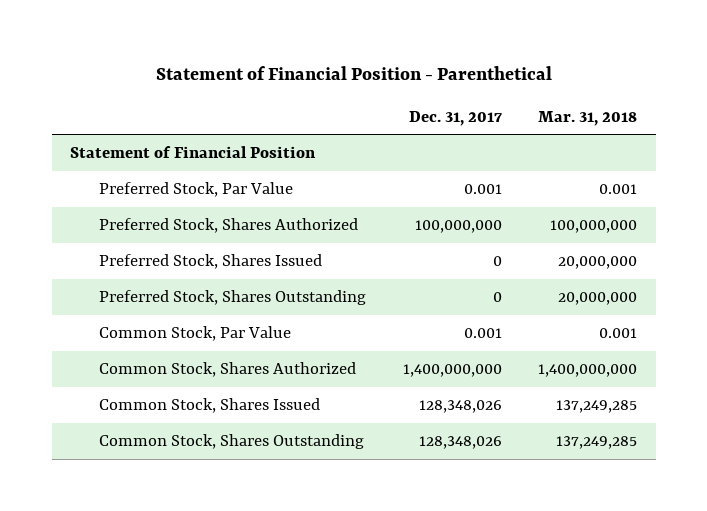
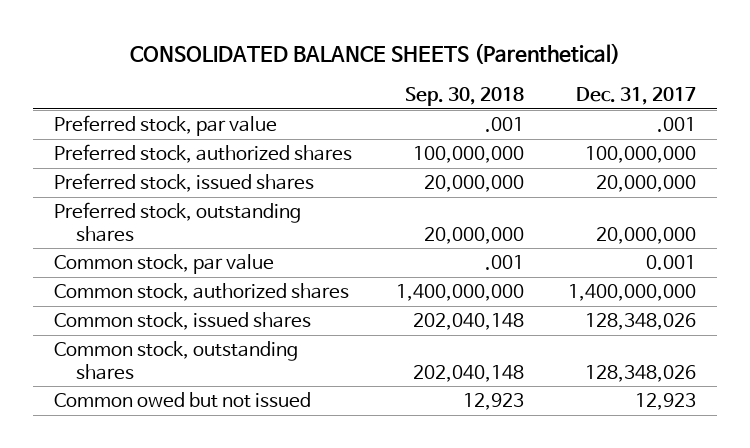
[155,66,552,81] Statement of Financial Position - Parenthetical -> [129,43,620,65] CONSOLIDATED BALANCE SHEETS (Parenthetical)
[538,110,638,126] Mar. 31, 2018 -> none
none -> [404,86,524,106] Sep. 30, 2018
[70,146,317,159] Statement of Financial Position -> none
[99,182,294,198] Preferred Stock, Par Value -> [54,115,278,137] Preferred stock, par value
[463,184,502,195] 0.001 -> [656,117,696,133] .001
[99,218,359,234] Preferred Stock, Shares Authorized -> [54,144,353,164] Preferred stock, authorized shares
[99,254,323,270] Preferred Stock, Shares Issued -> [54,173,315,193] Preferred stock, issued shares
[492,256,502,267] 0 -> [595,175,696,193] 20,000,000
[99,290,367,306] Preferred Stock, Shares Outstanding -> [54,202,302,242] Preferred stock, outstanding shares
[492,292,502,303] 0 -> [595,226,696,244] 20,000,000
[99,326,292,342] Common Stock, Par Value -> [54,254,275,275] Common stock, par value
[99,362,357,378] Common Stock, Shares Authorized -> [54,283,350,302] Common stock, authorized shares
[99,398,321,414] Common Stock, Shares Issued -> [54,312,312,331] Common stock, issued shares
[99,434,365,450] Common Stock, Shares Outstanding -> [54,341,299,380] Common stock, outstanding shares
none -> [54,392,312,409] Common owed but not issued

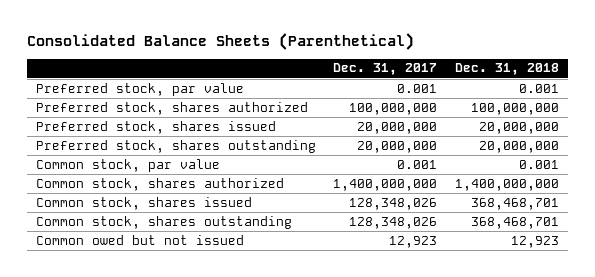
[129,43,620,65] CONSOLIDATED BALANCE SHEETS (Parenthetical) -> [26,33,414,51] Consolidated Balance Sheets (Parenthetical)
[404,86,524,106] Sep. 30, 2018 -> none
none -> [454,63,559,76] Dec. 31, 2018
[656,117,696,133] .001 -> [397,83,438,93] 0.001
[54,144,353,164] Preferred stock, authorized shares -> [35,101,308,115] Preferred stock, shares authorized
[54,173,315,193] Preferred stock, issued shares -> [35,120,276,134] Preferred stock, shares issued
[54,202,302,242] Preferred stock, outstanding shares -> [35,139,316,153] Preferred stock, shares outstanding
[54,283,350,302] Common stock, authorized shares -> [35,177,284,191] Common stock, shares authorized
[54,312,312,331] Common stock, issued shares -> [35,196,252,210] Common stock, shares issued
[54,341,299,380] Common stock, outstanding shares -> [35,215,292,229] Common stock, shares outstanding

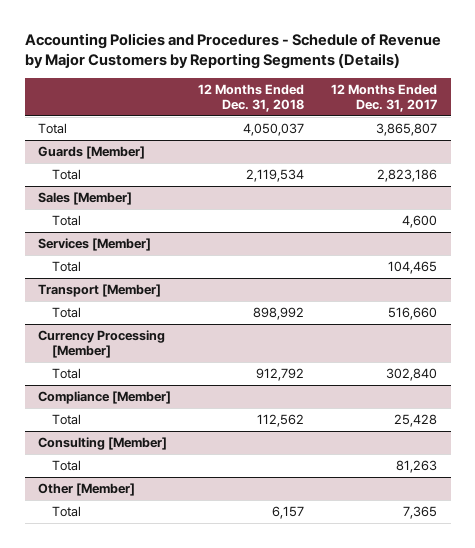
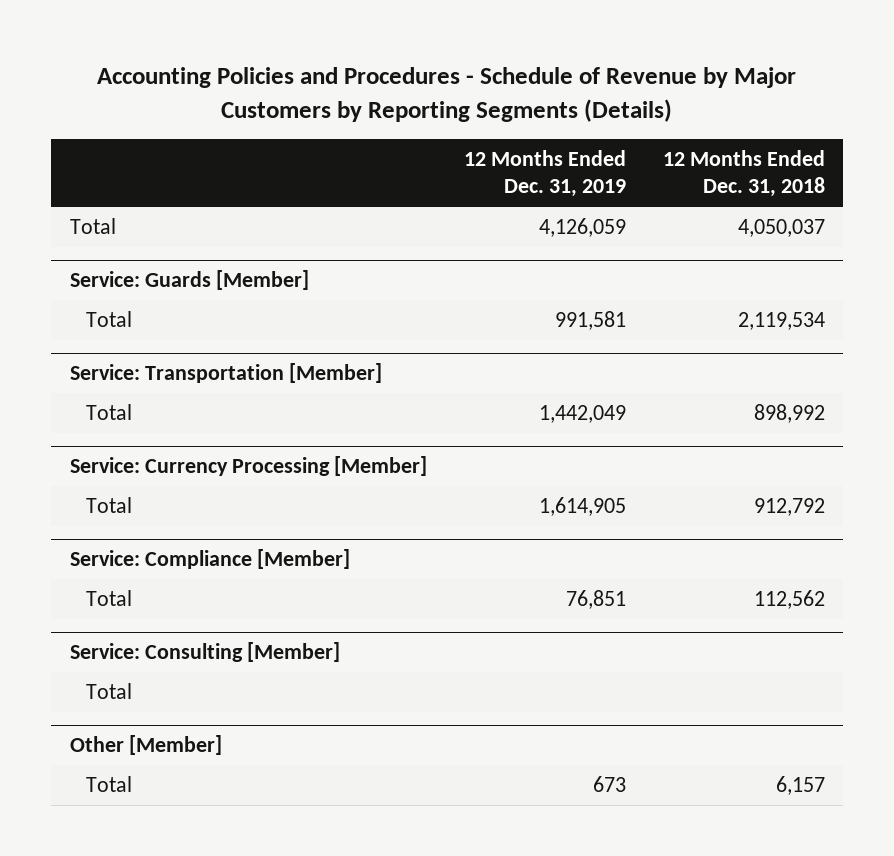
[331,83,438,113] 12 Months Ended Dec. 31, 2017 -> none
none -> [463,150,626,198] 12 Months Ended Dec. 31, 2019
[38,145,146,159] Guards [Member] -> [69,270,309,291] Service: Guards [Member]
[38,191,133,205] Sales [Member] -> none
[51,214,81,226] Total -> none
[38,237,152,251] Services [Member] -> none
[51,260,81,272] Total -> none
[38,283,162,297] Transport [Member] -> [69,363,382,384] Service: Transportation [Member]
[38,329,166,359] Currency Processing [Member] -> [69,456,427,477] Service: Currency Processing [Member]
[38,390,172,404] Compliance [Member] -> [69,549,350,570] Service: Compliance [Member]
[38,436,168,450] Consulting [Member] -> [69,642,340,663] Service: Consulting [Member]

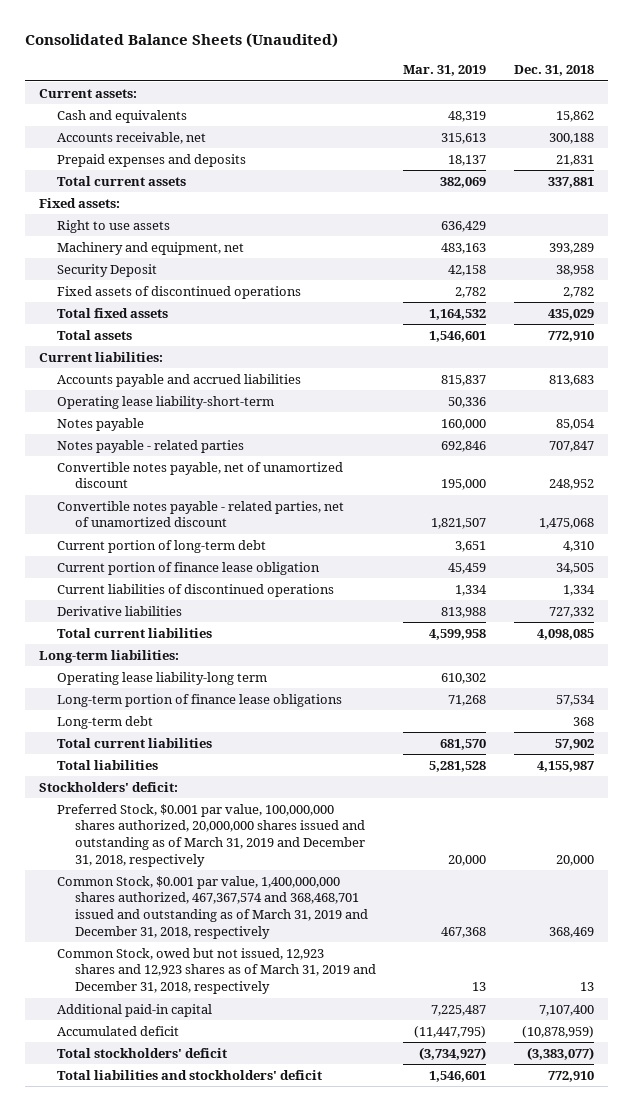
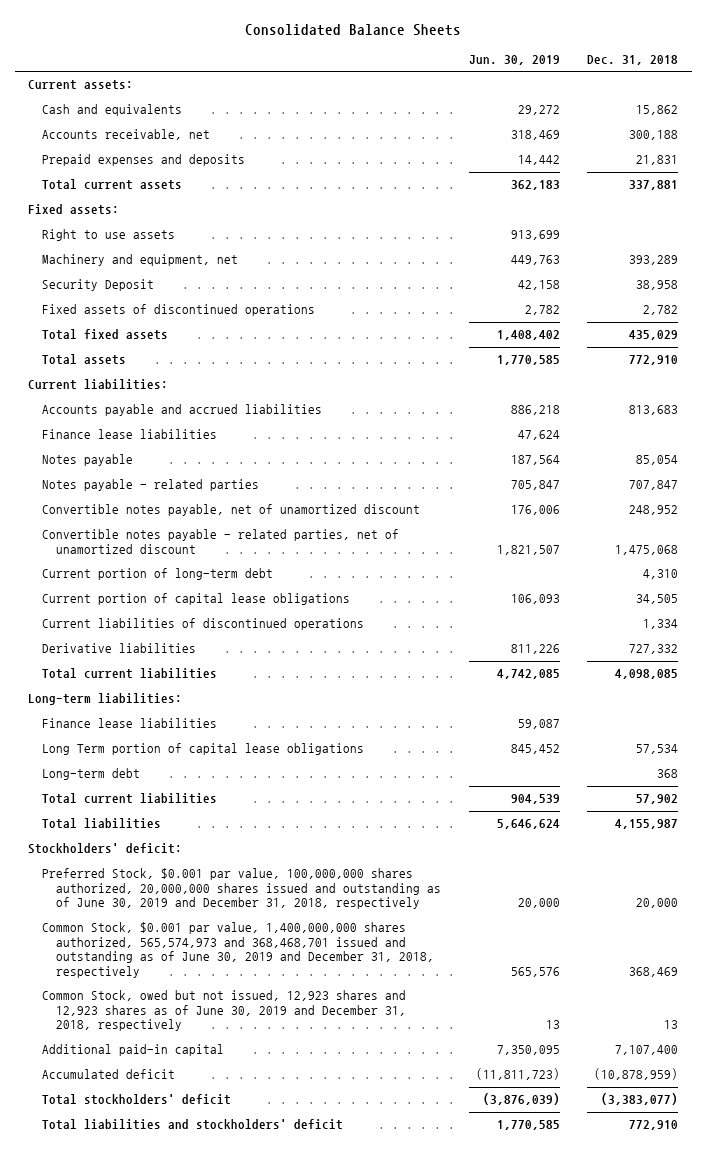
[25,33,339,49] Consolidated Balance Sheets (Unaudited) -> [245,23,462,36] Consolidated Balance Sheets
[403,65,487,77] Mar. 31, 2019 -> none
none -> [468,54,560,65] Jun. 30, 2019
[56,395,274,409] Operating lease liability-short-term -> none
none -> [42,429,218,440] Finance lease liabilities
[56,561,320,575] Current portion of finance lease obligation -> [42,593,351,606] Current portion of capital lease obligations
[56,671,267,685] Operating lease liability-long term -> none
none -> [42,718,218,729] Finance lease liabilities
[56,693,342,707] Long-term portion of finance lease obligations -> [42,743,365,756] Long Term portion of capital lease obligations
[56,803,365,867] Preferred Stock, $0.001 par value, 100,000,000 shares authorized, 20,000,000 shares issued and outstanding as of March 31, 2019 and December 31, 2018, respectively -> [42,868,441,910] Preferred Stock, $0.001 par value, 100,000,000 shares authorized, 20,000,000 shares issued and outstanding as of June 30, 2019 and December 31, 2018, respectively
[56,875,368,939] Common Stock, $0.001 par value, 1,400,000,000 shares authorized, 467,367,574 and 368,468,701 issued and outstanding as of March 31, 2019 and December 31, 2018, respectively -> [42,922,434,978] Common Stock, $0.001 par value, 1,400,000,000 shares authorized, 565,574,973 and 368,468,701 issued and outstanding as of June 30, 2019 and December 31, 2018, respectively
[56,947,376,995] Common Stock, owed but not issued, 12,923 shares and 12,923 shares as of March 31, 2019 and December 31, 2018, respectively -> [42,990,407,1032] Common Stock, owed but not issued, 12,923 shares and 12,923 shares as of June 30, 2019 and December 31, 2018, respectively

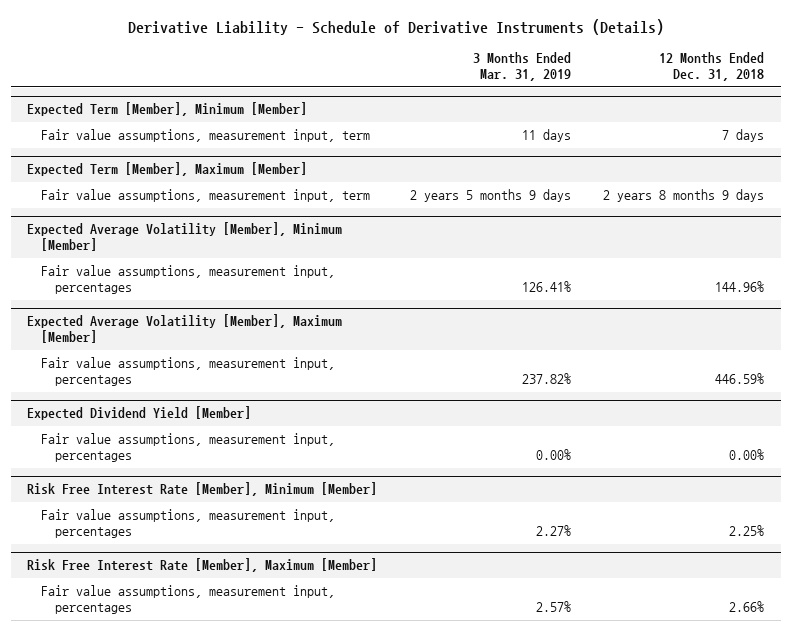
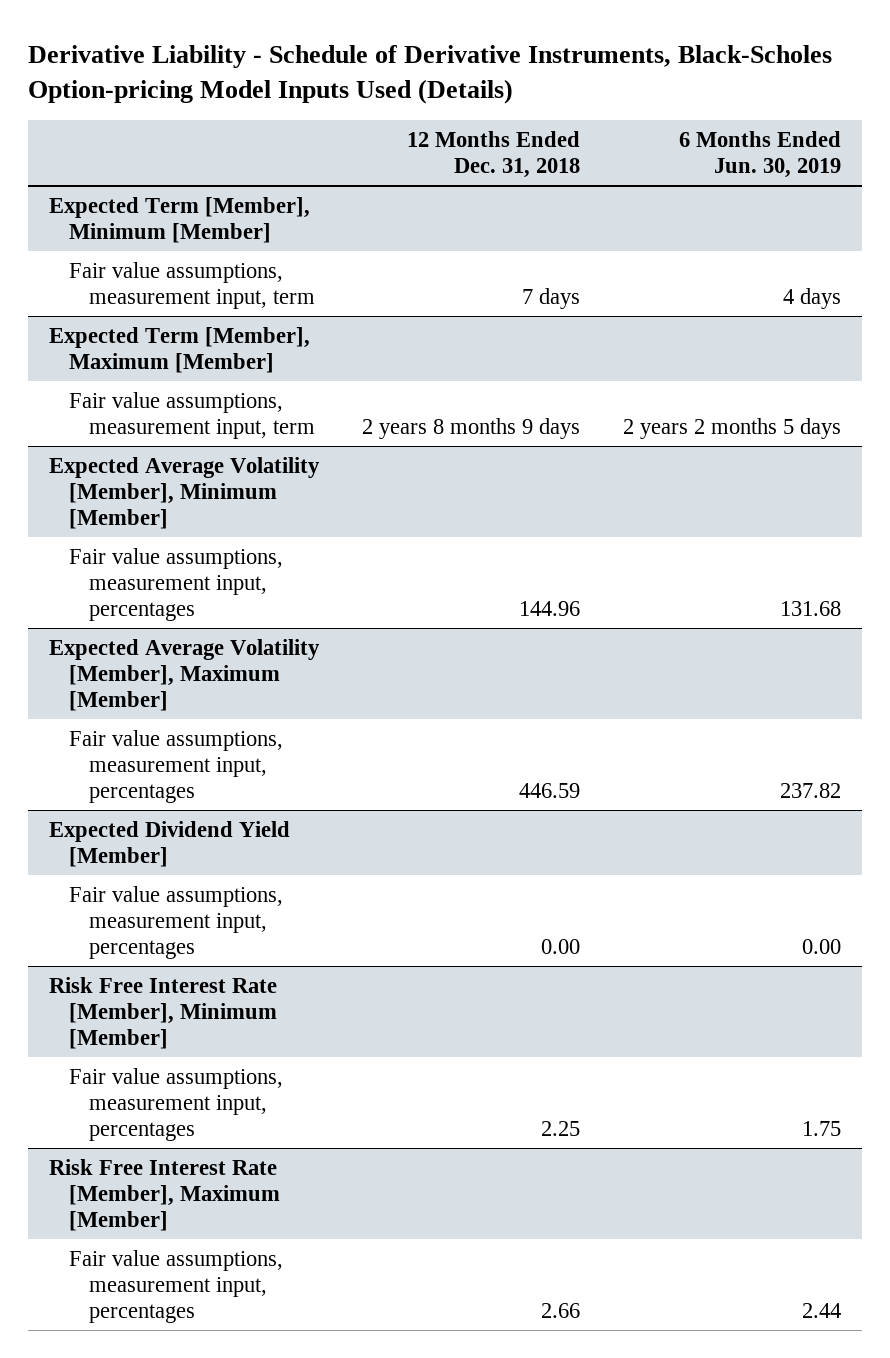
[127,18,664,35] Derivative Liability - Schedule of Derivative Instruments (Details) -> [28,44,833,104] Derivative Liability - Schedule of Derivative Instruments, Black-Scholes Option-pricing Model Inputs Used (Details)
[472,52,571,82] 3 Months Ended Mar. 31, 2019 -> none
none -> [678,131,841,179] 6 Months Ended Jun. 30, 2019
[715,281,765,293] 144.96% -> [519,601,581,617] 144.96
[715,373,765,385] 446.59% -> [519,783,581,799] 446.59
[729,449,765,461] 0.00% -> [541,939,581,955] 0.00
[729,525,765,537] 2.25% -> [541,1121,581,1137] 2.25
[729,601,765,613] 2.66% -> [541,1303,581,1319] 2.66

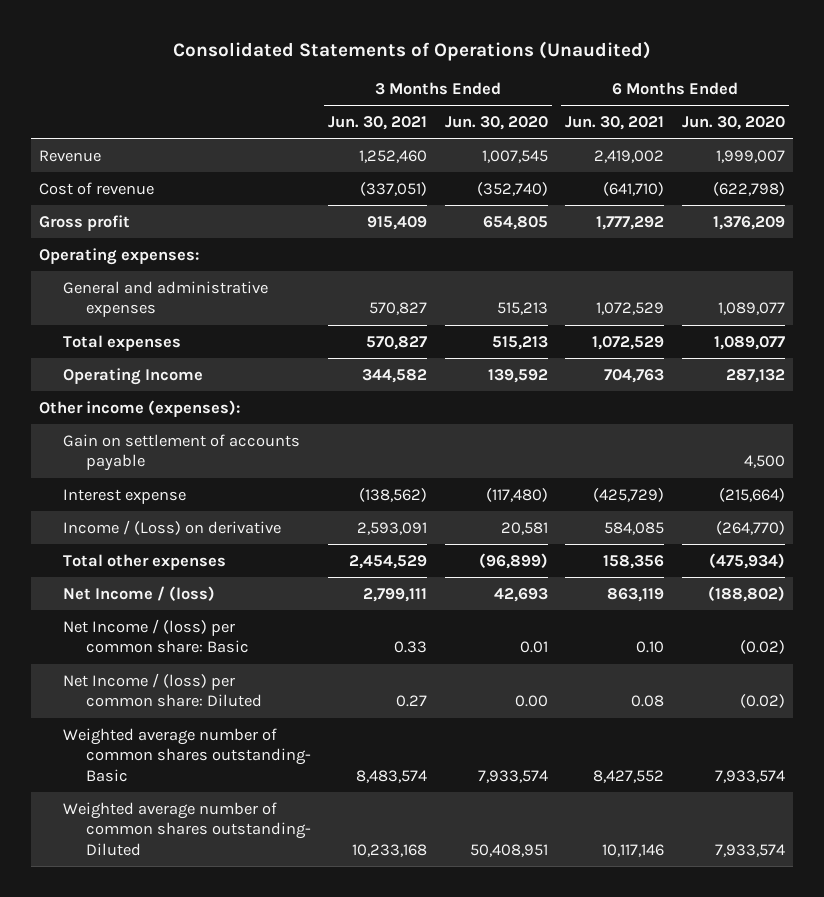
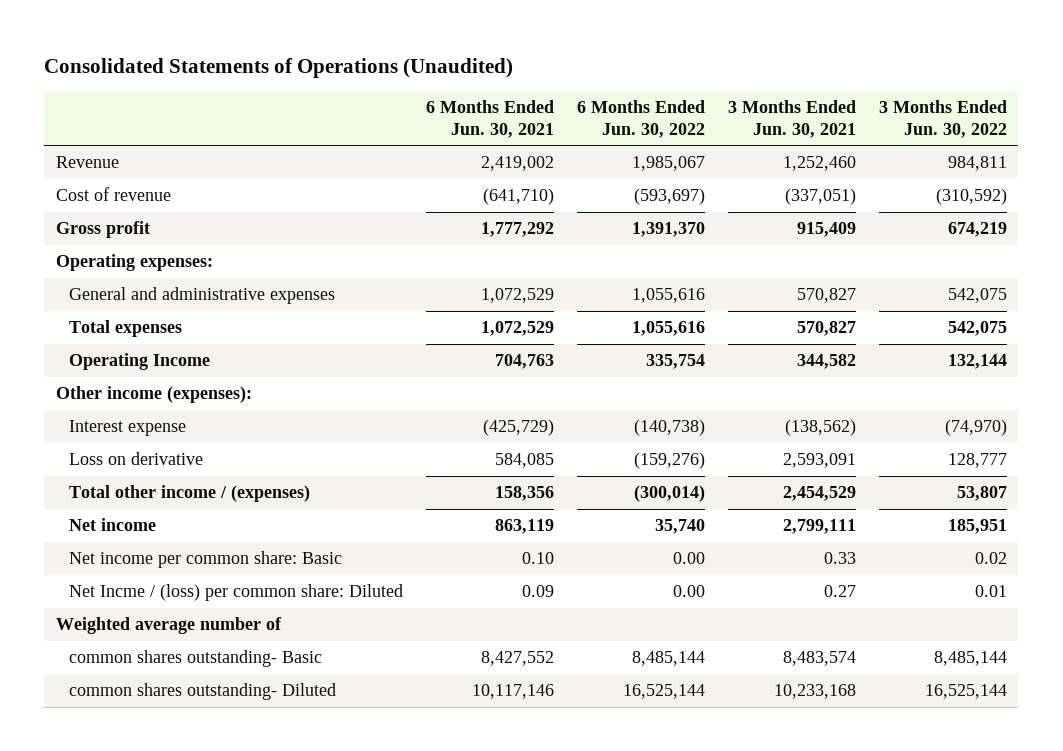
[444,115,548,130] Jun. 30, 2020 -> none
[681,115,785,130] Jun. 30, 2020 -> none
none -> [576,99,705,138] 6 Months Ended Jun. 30, 2022
none -> [878,99,1007,138] 3 Months Ended Jun. 30, 2022
[62,433,300,472] Gain on settlement of accounts payable -> none
[62,519,281,535] Income / (Loss) on derivative -> [68,452,203,466] Loss on derivative
[62,553,226,570] Total other expenses -> [68,485,310,503] Total other income / (expenses)
[62,585,215,601] Net Income / (loss) -> [68,518,156,532] Net income
[62,618,250,654] Net Income / (loss) per common share: Basic -> [68,551,342,569] Net income per common share: Basic
[62,672,263,708] Net Income / (loss) per common share: Diluted -> [68,584,403,602] Net Incme / (loss) per common share: Diluted
[631,695,665,708] 0.08 -> [521,585,554,598] 0.09
none -> [55,617,282,635] Weighted average number of
[62,727,312,782] Weighted average number of common shares outstanding- Basic -> [68,650,322,668] common shares outstanding- Basic
[62,801,312,856] Weighted average number of common shares outstanding- Diluted -> [68,683,336,701] common shares outstanding- Diluted

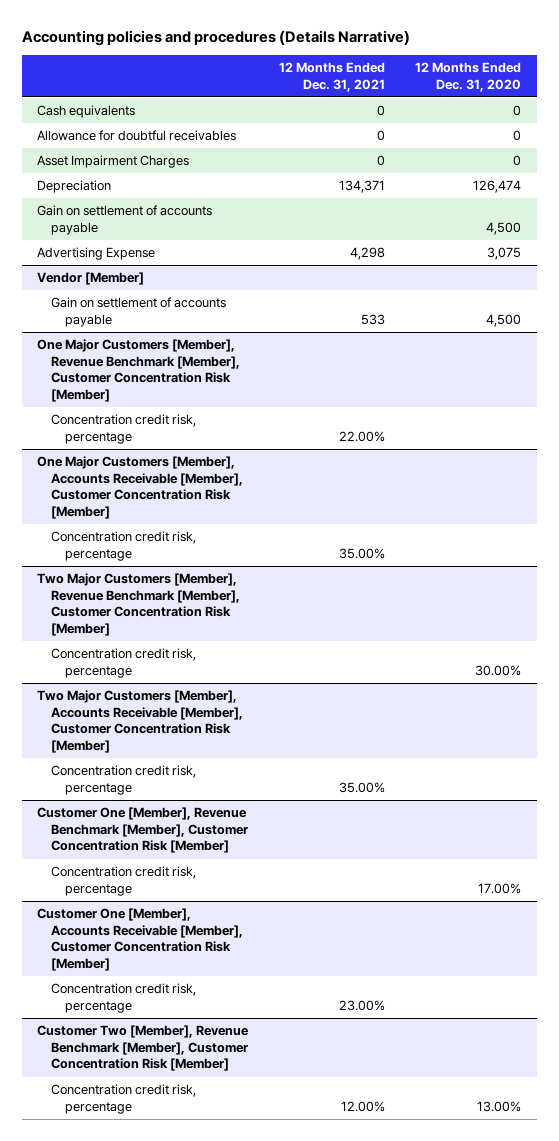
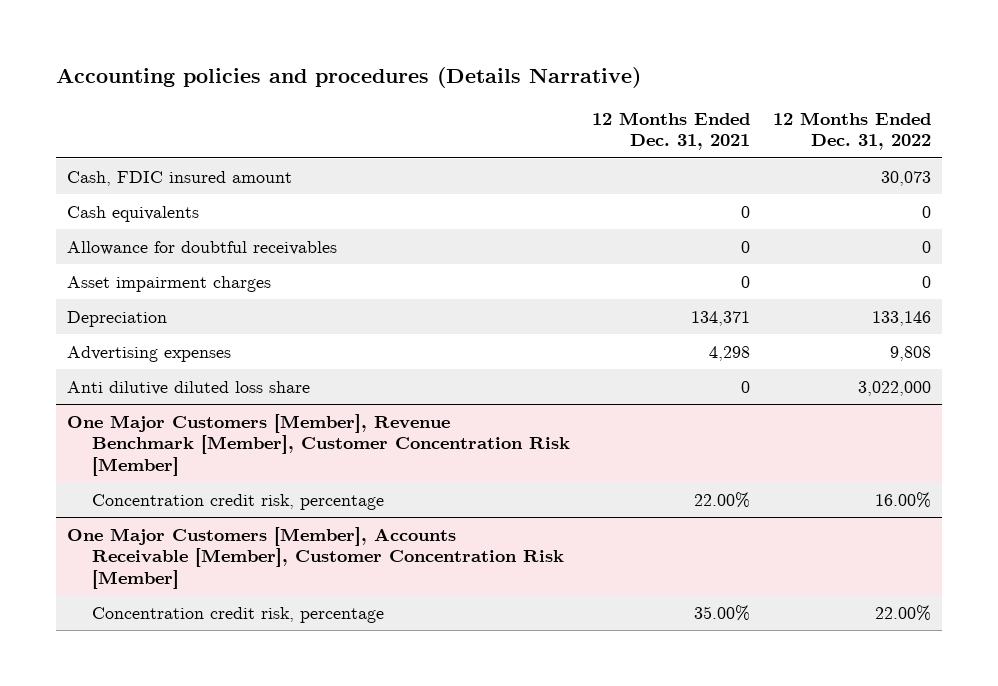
[415,62,522,92] 12 Months Ended Dec. 31, 2020 -> none
none -> [772,111,931,151] 12 Months Ended Dec. 31, 2022
none -> [66,170,292,186] Cash, FDIC insured amount
[37,155,190,169] Asset Impairment Charges -> [66,275,271,292] Asset impairment charges
[37,205,213,235] Gain on settlement of accounts payable -> none
[37,272,145,286] Vendor [Member] -> none
[51,297,227,327] Gain on settlement of accounts payable -> none
[37,247,156,261] Advertising Expense -> [66,345,231,362] Advertising expenses
none -> [66,380,310,395] Anti dilutive diluted loss share
[37,573,241,637] Two Major Customers [Member], Revenue Benchmark [Member], Customer Concentration Risk [Member] -> none
[51,648,197,678] Concentration credit risk, percentage -> none
[37,690,244,754] Two Major Customers [Member], Accounts Receivable [Member], Customer Concentration Risk [Member] -> none
[51,765,197,795] Concentration credit risk, percentage -> none
[37,807,249,854] Customer One [Member], Revenue Benchmark [Member], Customer Concentration Risk [Member] -> none
[51,866,197,896] Concentration credit risk, percentage -> none
[37,908,244,972] Customer One [Member], Accounts Receivable [Member], Customer Concentration Risk [Member] -> none
[51,983,197,1013] Concentration credit risk, percentage -> none
[37,1025,250,1072] Customer Two [Member], Revenue Benchmark [Member], Customer Concentration Risk [Member] -> none
[51,1084,197,1114] Concentration credit risk, percentage -> none

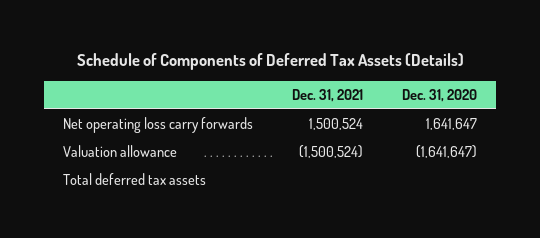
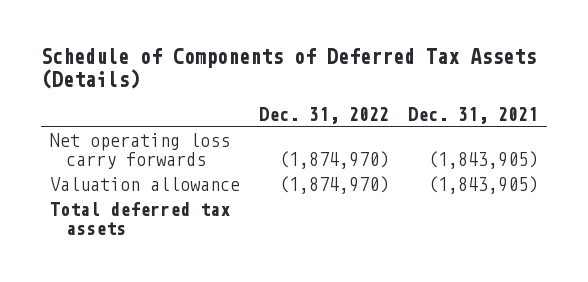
[401,89,477,103] Dec. 31, 2020 -> none
none -> [258,106,389,124] Dec. 31, 2022
[309,118,364,131] 1,500,524 -> [427,151,538,170] (1,843,905)
[299,145,364,159] (1,500,524) -> [427,176,538,195] (1,843,905)

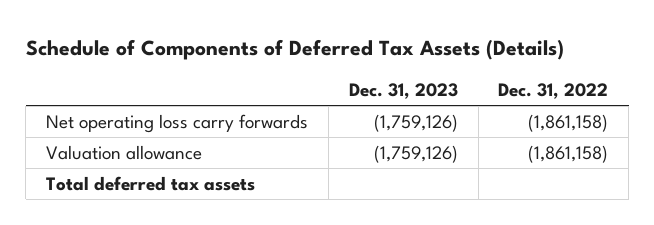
[407,106,538,124] Dec. 31, 2021 -> none
none -> [348,82,458,99] Dec. 31, 2023
[278,151,389,170] (1,874,970) -> [528,113,609,132] (1,861,158)
[278,176,389,195] (1,874,970) -> [528,144,609,163] (1,861,158)

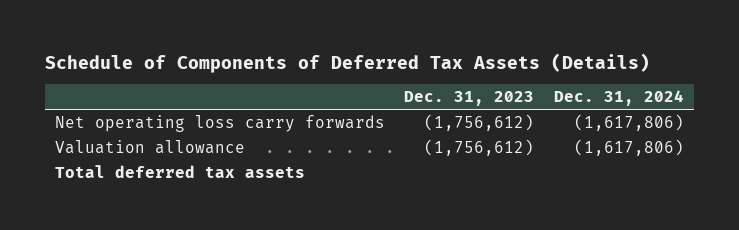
[498,82,609,99] Dec. 31, 2022 -> none
none -> [553,90,684,107] Dec. 31, 2024
[373,113,458,132] (1,759,126) -> [424,113,535,131] (1,756,612)
[373,144,458,163] (1,759,126) -> [424,138,535,156] (1,756,612)

